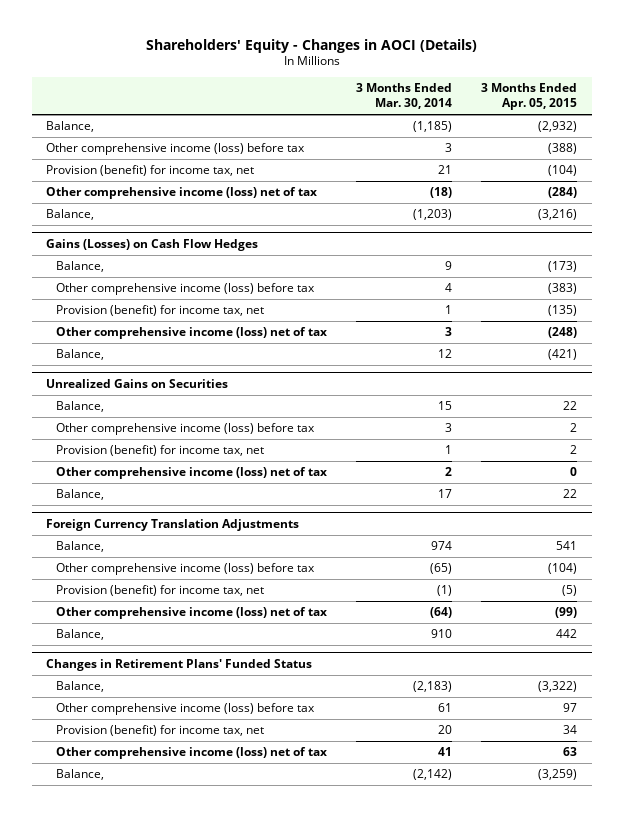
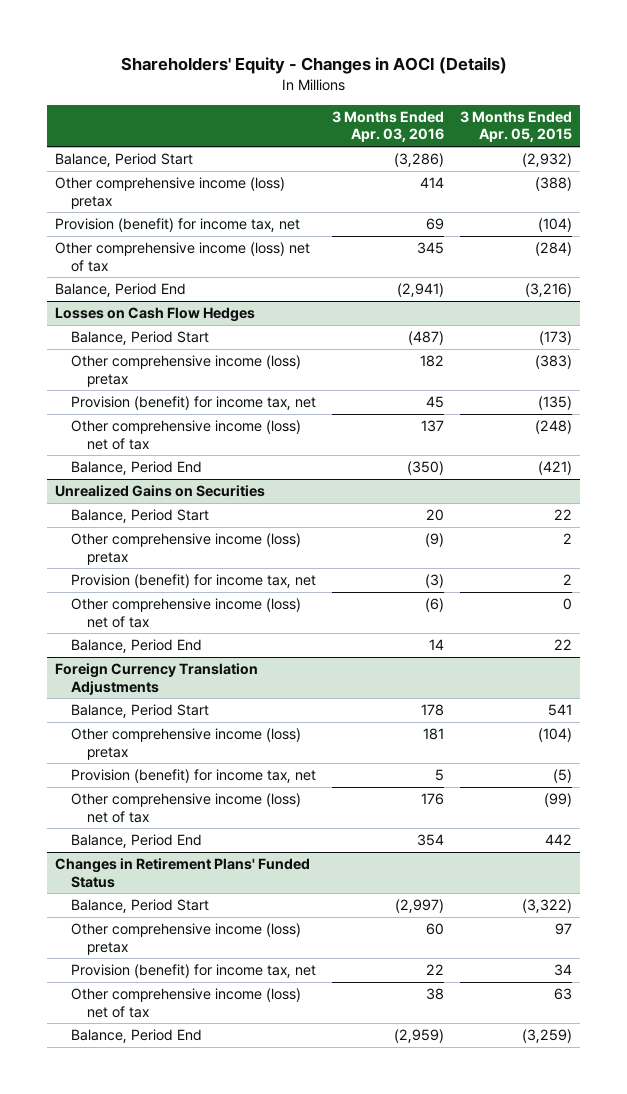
[356,83,453,110] 3 Months Ended Mar. 30, 2014 -> none
none -> [332,110,445,143] 3 Months Ended Apr. 03, 2016
[46,121,95,133] Balance, -> [55,153,194,168] Balance, Period Start
[46,143,306,156] Other comprehensive income (loss) before tax -> [55,177,286,209] Other comprehensive income (loss) pretax
[46,209,95,221] Balance, -> [55,283,187,298] Balance, Period End
[46,238,259,251] Gains (Losses) on Cash Flow Hedges -> [55,307,256,323] Losses on Cash Flow Hedges
[55,261,104,273] Balance, -> [70,331,209,346] Balance, Period Start
[55,283,315,296] Other comprehensive income (loss) before tax -> [70,355,301,387] Other comprehensive income (loss) pretax
[55,349,104,361] Balance, -> [70,461,202,476] Balance, Period End
[55,401,104,413] Balance, -> [70,509,209,524] Balance, Period Start
[55,423,315,436] Other comprehensive income (loss) before tax -> [70,533,301,565] Other comprehensive income (loss) pretax
[55,489,104,501] Balance, -> [70,639,202,654] Balance, Period End
[55,541,104,553] Balance, -> [70,704,209,719] Balance, Period Start
[55,563,315,576] Other comprehensive income (loss) before tax -> [70,728,301,760] Other comprehensive income (loss) pretax
[55,629,104,641] Balance, -> [70,834,202,849] Balance, Period End
[55,681,104,693] Balance, -> [70,899,209,914] Balance, Period Start
[55,703,315,716] Other comprehensive income (loss) before tax -> [70,923,301,955] Other comprehensive income (loss) pretax
[55,769,104,781] Balance, -> [70,1029,202,1044] Balance, Period End

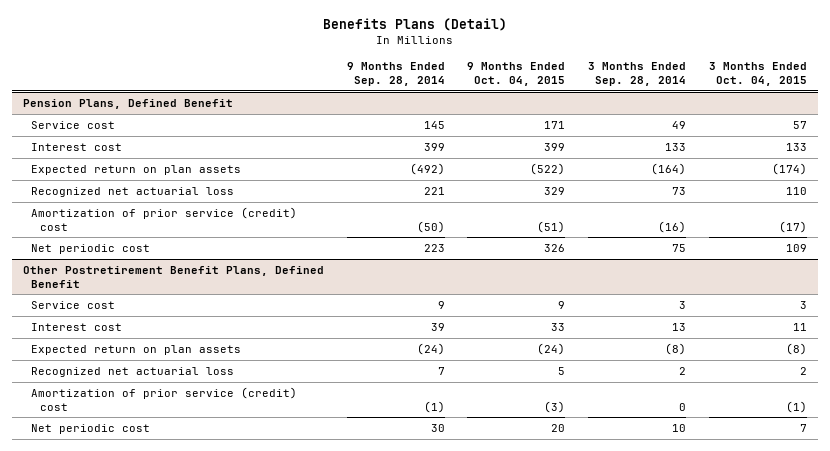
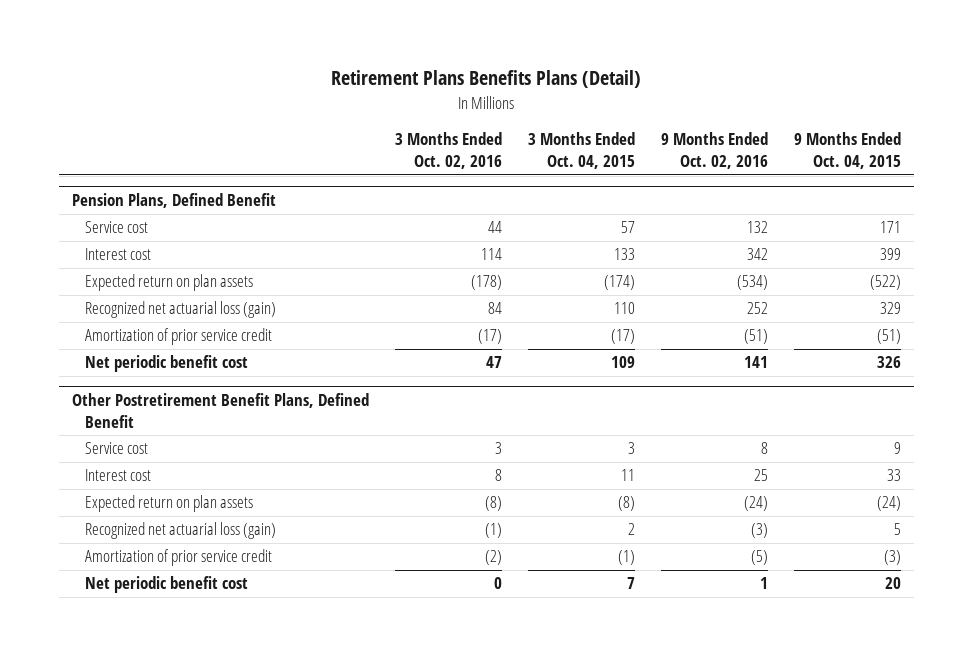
[322,18,507,32] Benefits Plans (Detail) -> [331,70,642,89] Retirement Plans Benefits Plans (Detail)
[346,62,445,86] 9 Months Ended Sep. 28, 2014 -> none
[588,62,687,86] 3 Months Ended Sep. 28, 2014 -> none
none -> [394,132,502,170] 3 Months Ended Oct. 02, 2016
none -> [660,132,768,170] 9 Months Ended Oct. 02, 2016
[31,186,235,197] Recognized net actuarial loss -> [84,301,276,319] Recognized net actuarial loss (gain)
[31,206,298,231] Amortization of prior service (credit) cost -> [84,328,272,346] Amortization of prior service credit
[31,243,151,254] Net periodic cost -> [84,355,248,373] Net periodic benefit cost
[31,366,235,377] Recognized net actuarial loss -> [84,522,276,540] Recognized net actuarial loss (gain)
[31,386,298,411] Amortization of prior service (credit) cost -> [84,549,272,567] Amortization of prior service credit
[31,423,151,434] Net periodic cost -> [84,576,248,594] Net periodic benefit cost

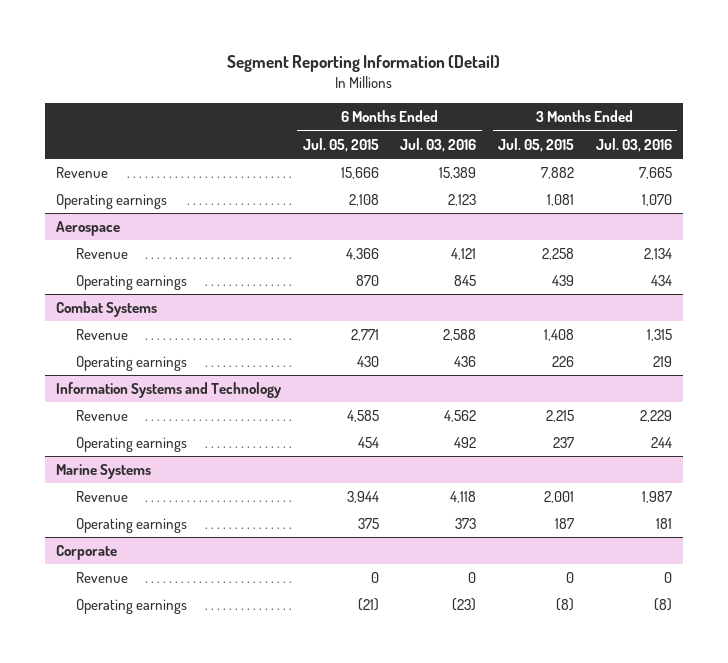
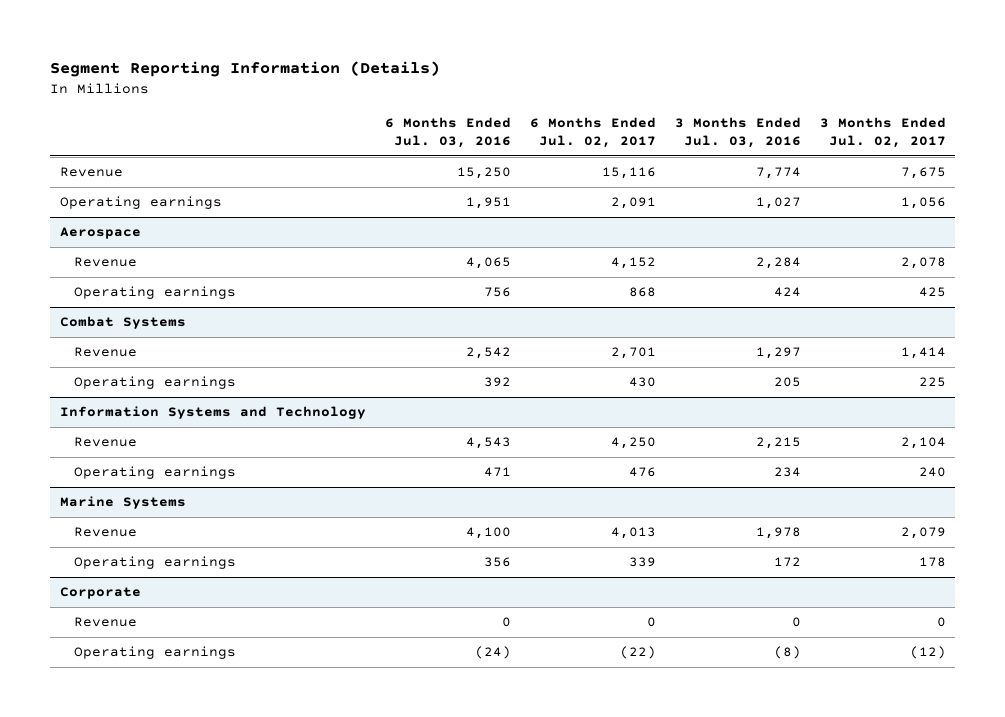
[226,55,500,73] Segment Reporting Information (Detail) -> [50,60,441,77] Segment Reporting Information (Details)
[302,137,379,152] Jul. 05, 2015 -> none
[498,137,575,152] Jul. 05, 2015 -> none
none -> [529,116,656,149] 6 Months Ended Jul. 02, 2017
none -> [819,116,946,149] 3 Months Ended Jul. 02, 2017
[439,167,477,180] 15,389 -> [456,167,511,180] 15,250
[638,167,672,180] 7,665 -> [755,167,801,180] 7,774
[448,194,477,207] 2,123 -> [465,197,511,210] 1,951
[641,194,672,207] 1,070 -> [755,197,801,210] 1,027
[451,248,477,261] 4,121 -> [465,257,511,270] 4,065
[643,248,672,261] 2,134 -> [755,257,801,270] 2,284
[454,275,477,287] 845 -> [483,287,511,298] 756
[650,275,672,287] 434 -> [773,287,801,298] 424
[443,329,477,342] 2,588 -> [465,347,511,360] 2,542
[646,329,672,342] 1,315 -> [755,347,801,360] 1,297
[454,356,477,368] 436 -> [483,377,511,388] 392
[652,356,672,368] 219 -> [773,377,801,388] 205
[444,410,477,423] 4,562 -> [465,437,511,450] 4,543
[639,410,672,423] 2,229 -> [755,437,801,450] 2,215
[454,437,477,449] 492 -> [483,467,511,478] 471
[650,437,672,449] 244 -> [773,467,801,478] 234
[450,491,477,504] 4,118 -> [465,527,511,540] 4,100
[641,491,672,504] 1,987 -> [755,527,801,540] 1,978
[455,518,477,530] 373 -> [483,557,511,568] 356
[655,518,672,530] 181 -> [773,557,801,568] 172
[452,598,477,612] (23) -> [474,646,511,660] (24)

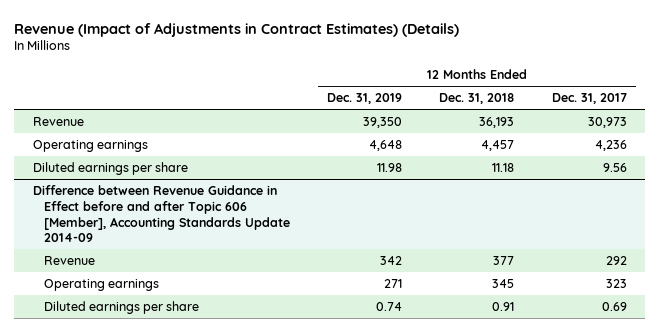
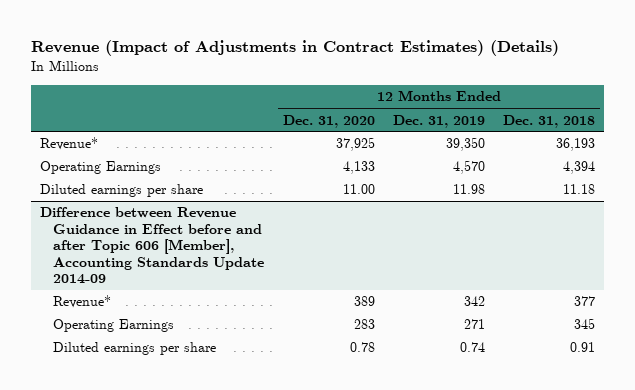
[551,93,627,105] Dec. 31, 2017 -> none
none -> [282,114,375,128] Dec. 31, 2020
[32,117,84,127] Revenue -> [39,137,98,151] Revenue*
[32,140,148,153] Operating earnings -> [39,161,161,175] Operating Earnings
[369,140,403,152] 4,648 -> [452,160,485,175] 4,570
[481,140,515,152] 4,457 -> [563,161,596,175] 4,394
[43,256,95,266] Revenue -> [53,295,112,309] Revenue*
[43,279,159,292] Operating earnings -> [53,319,175,333] Operating Earnings

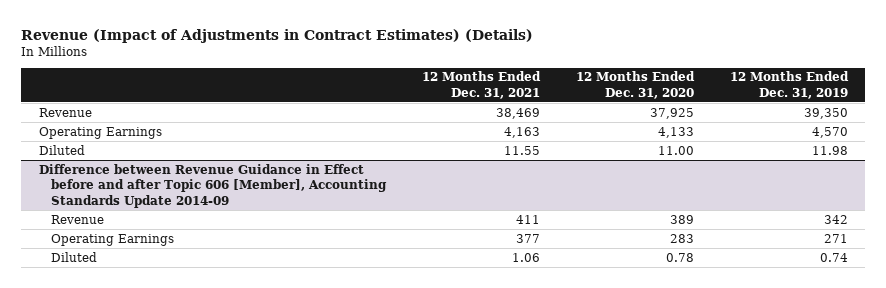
[503,114,596,128] Dec. 31, 2018 -> none
none -> [422,71,542,99] 12 Months Ended Dec. 31, 2021
[39,137,98,151] Revenue* -> [38,107,92,117] Revenue
[39,184,203,198] Diluted earnings per share -> [38,144,85,155] Diluted
[53,295,112,309] Revenue* -> [51,214,105,224] Revenue
[53,342,217,356] Diluted earnings per share -> [51,251,98,262] Diluted

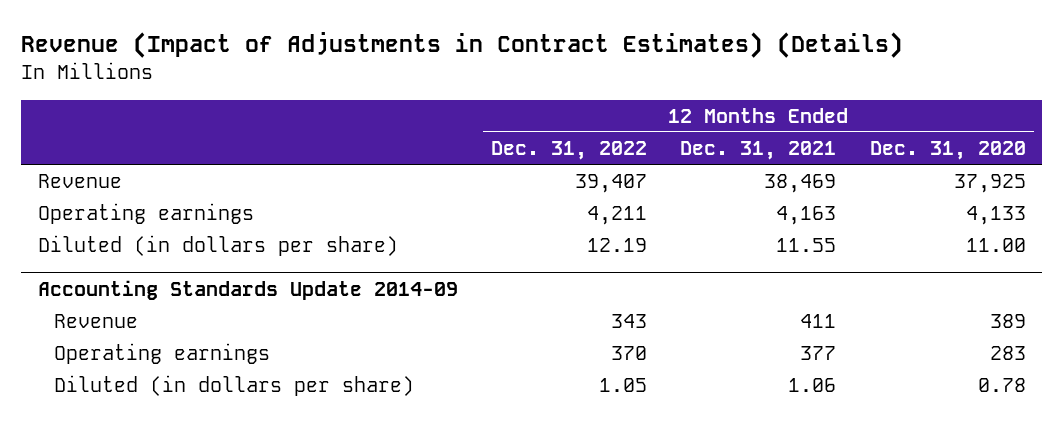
[729,71,849,99] 12 Months Ended Dec. 31, 2019 -> none
none -> [490,141,647,161] Dec. 31, 2022
[38,163,388,208] Difference between Revenue Guidance in Effect before and after Topic 606 [Member], Accounting Standards Update 2014-09 -> none
[38,126,162,139] Operating Earnings -> [37,203,254,225] Operating earnings
[38,144,85,155] Diluted -> [37,235,398,257] Diluted (in dollars per share)
none -> [37,280,458,301] Accounting Standards Update 2014-09
[51,233,175,246] Operating Earnings -> [54,343,271,365] Operating earnings
[51,251,98,262] Diluted -> [54,375,415,397] Diluted (in dollars per share)

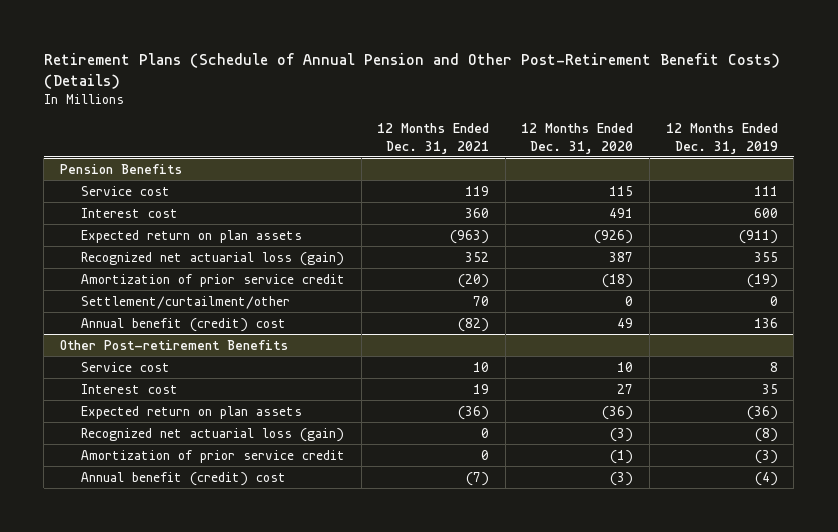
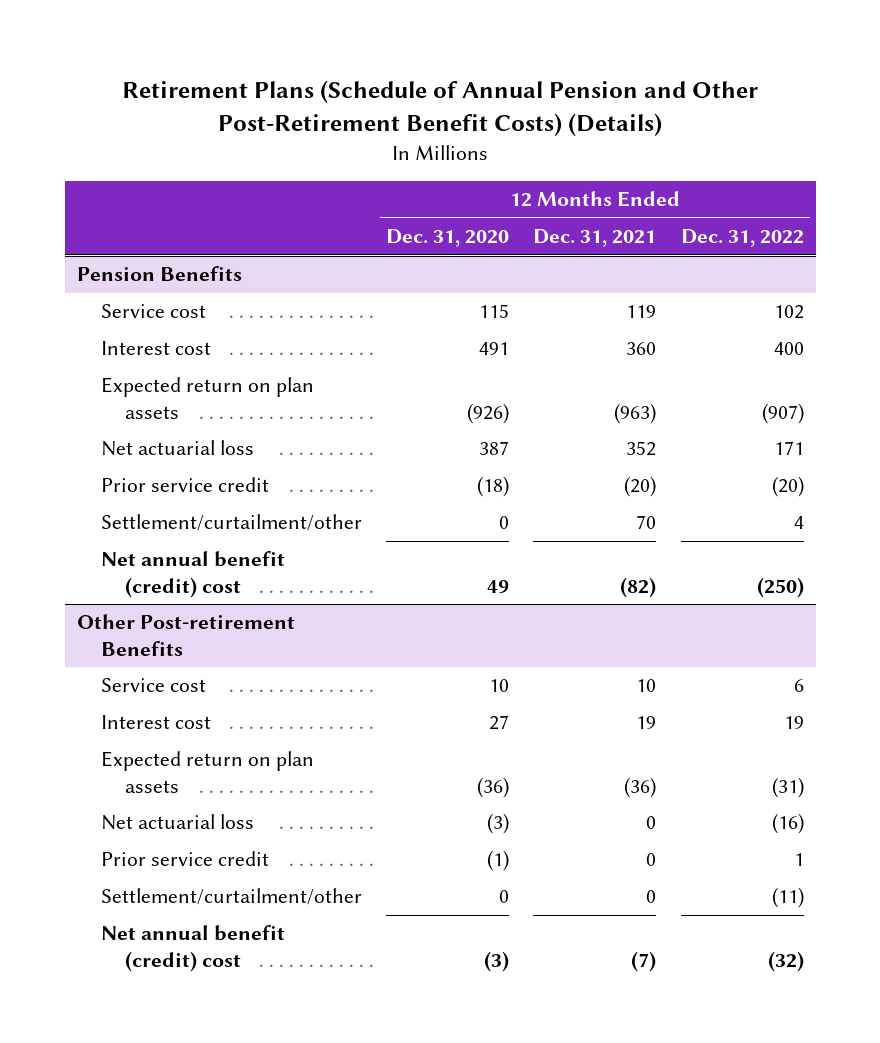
[665,123,778,154] 12 Months Ended Dec. 31, 2019 -> none
none -> [680,229,804,248] Dec. 31, 2022
[80,251,344,266] Recognized net actuarial loss (gain) -> [100,440,254,457] Net actuarial loss
[80,273,345,287] Amortization of prior service credit -> [100,477,269,493] Prior service credit
[80,317,286,332] Annual benefit (credit) cost -> [100,551,285,598] Net annual benefit (credit) cost
[80,427,344,442] Recognized net actuarial loss (gain) -> [100,814,254,831] Net actuarial loss
[80,449,345,463] Amortization of prior service credit -> [100,851,269,867] Prior service credit
none -> [100,888,362,906] Settlement/curtailment/other
[80,471,286,486] Annual benefit (credit) cost -> [100,925,285,972] Net annual benefit (credit) cost

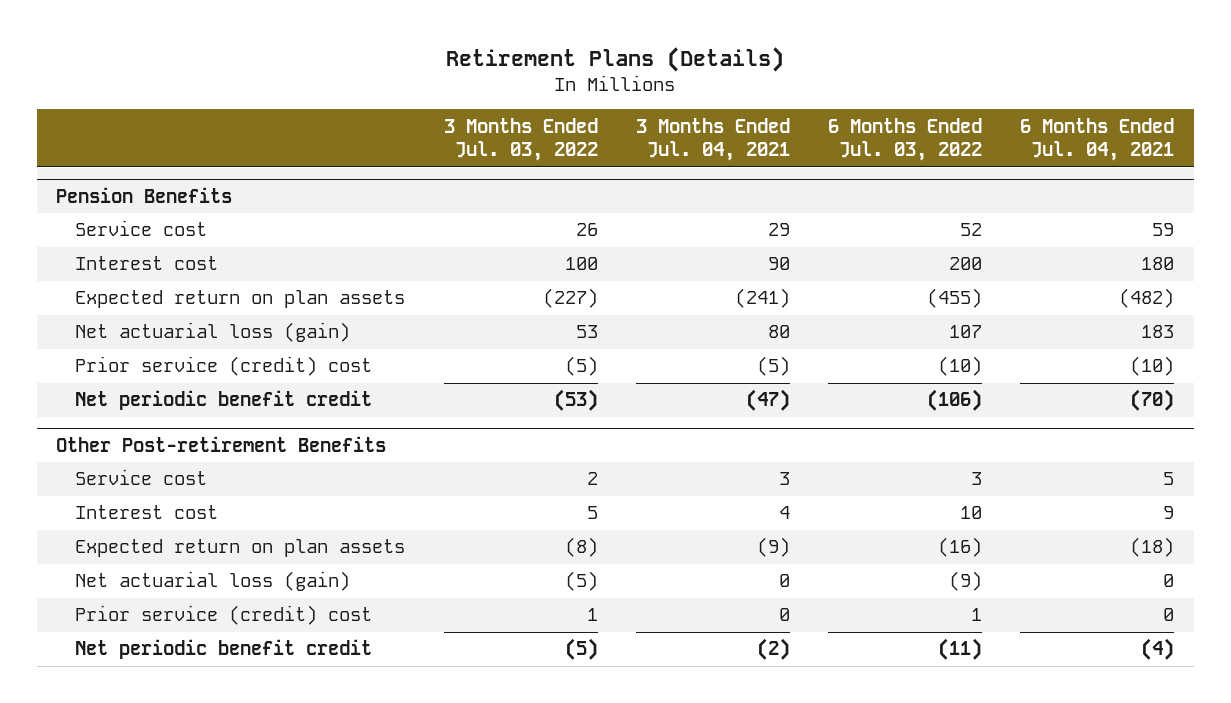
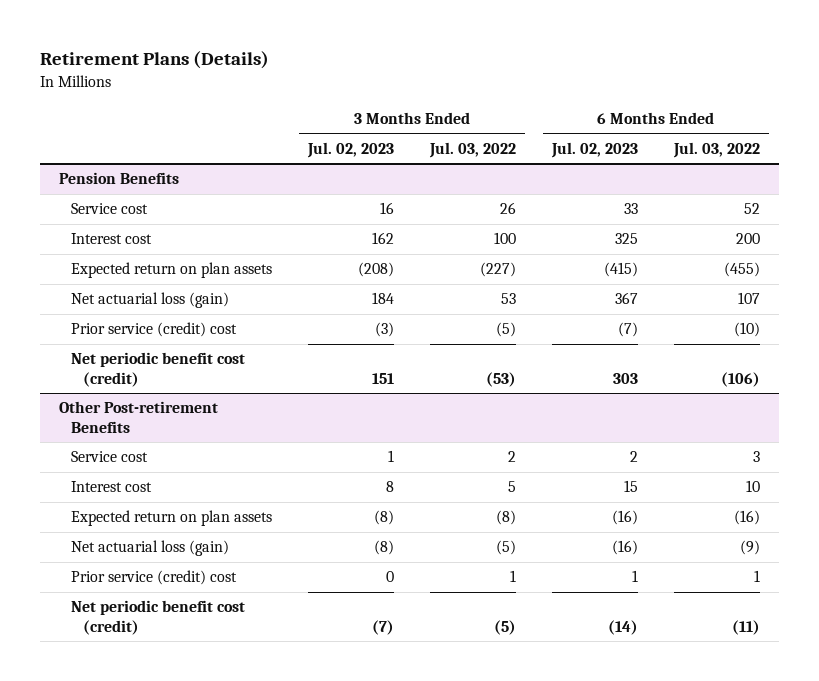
[635,117,790,162] 3 Months Ended Jul. 04, 2021 -> none
[1020,117,1175,162] 6 Months Ended Jul. 04, 2021 -> none
none -> [306,141,394,158] Jul. 02, 2023
none -> [551,141,639,158] Jul. 02, 2023
[75,390,373,411] Net periodic benefit credit -> [70,352,245,387] Net periodic benefit cost (credit)
[75,639,373,660] Net periodic benefit credit -> [70,600,245,635] Net periodic benefit cost (credit)

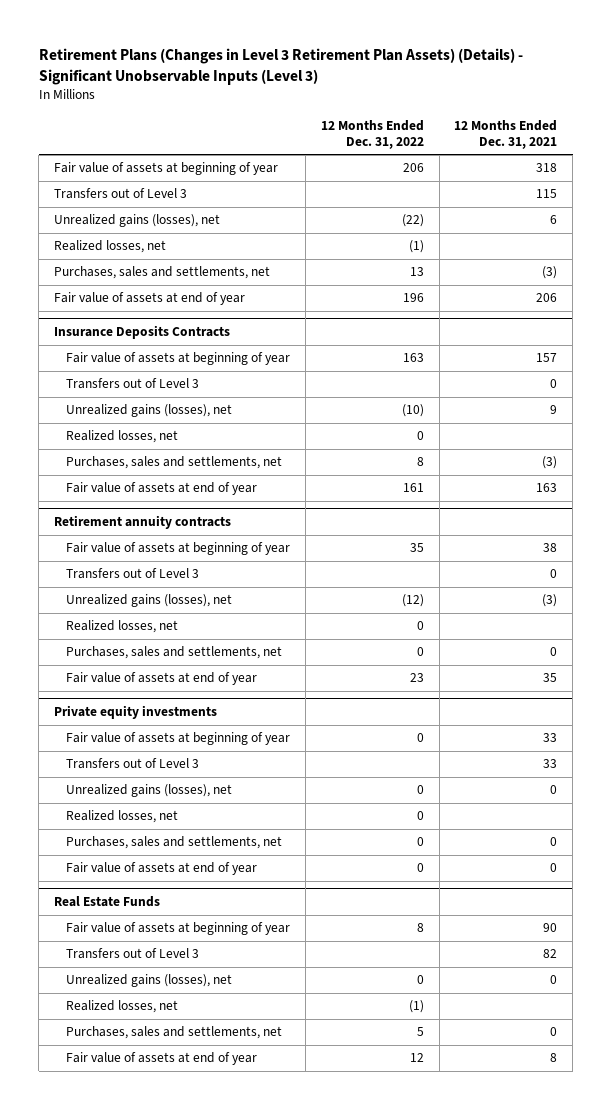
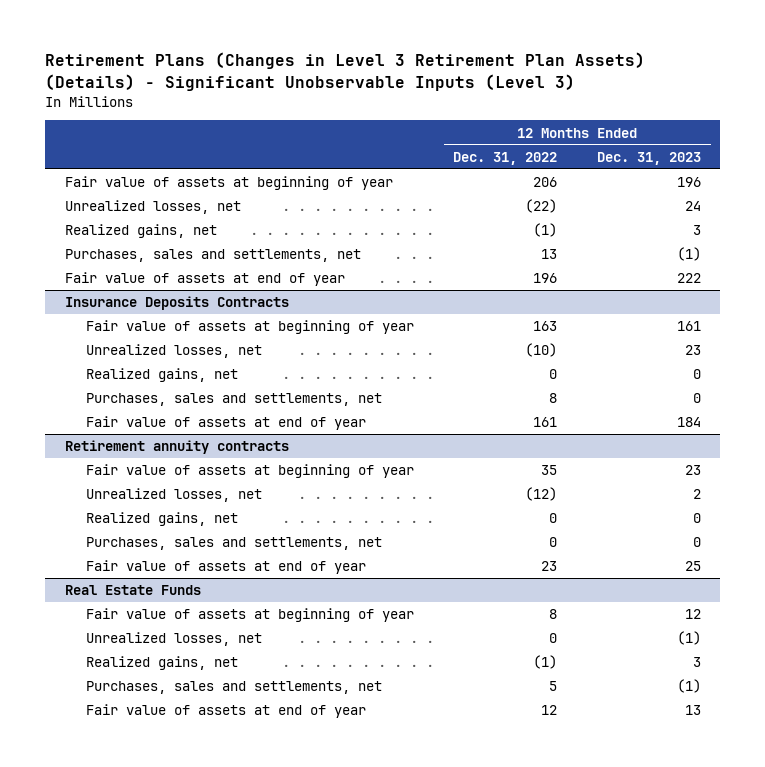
[454,119,558,149] 12 Months Ended Dec. 31, 2021 -> none
none -> [596,151,701,165] Dec. 31, 2023
[53,188,187,200] Transfers out of Level 3 -> none
[53,214,220,228] Unrealized gains (losses), net -> [64,200,241,215] Unrealized losses, net
[53,240,166,254] Realized losses, net -> [64,224,217,239] Realized gains, net
[66,378,200,390] Transfers out of Level 3 -> none
[66,404,233,418] Unrealized gains (losses), net -> [85,344,262,359] Unrealized losses, net
[66,430,179,444] Realized losses, net -> [85,368,238,383] Realized gains, net
[66,568,200,580] Transfers out of Level 3 -> none
[66,594,233,608] Unrealized gains (losses), net -> [85,488,262,503] Unrealized losses, net
[66,620,179,634] Realized losses, net -> [85,512,238,527] Realized gains, net
[53,705,217,720] Private equity investments -> none
[66,732,291,746] Fair value of assets at beginning of year -> none
[66,758,200,770] Transfers out of Level 3 -> none
[66,784,233,798] Unrealized gains (losses), net -> none
[66,810,179,824] Realized losses, net -> none
[66,836,283,850] Purchases, sales and settlements, net -> none
[66,862,258,876] Fair value of assets at end of year -> none
[66,948,200,960] Transfers out of Level 3 -> none
[66,974,233,988] Unrealized gains (losses), net -> [85,632,262,647] Unrealized losses, net
[66,1000,179,1014] Realized losses, net -> [85,656,238,671] Realized gains, net

